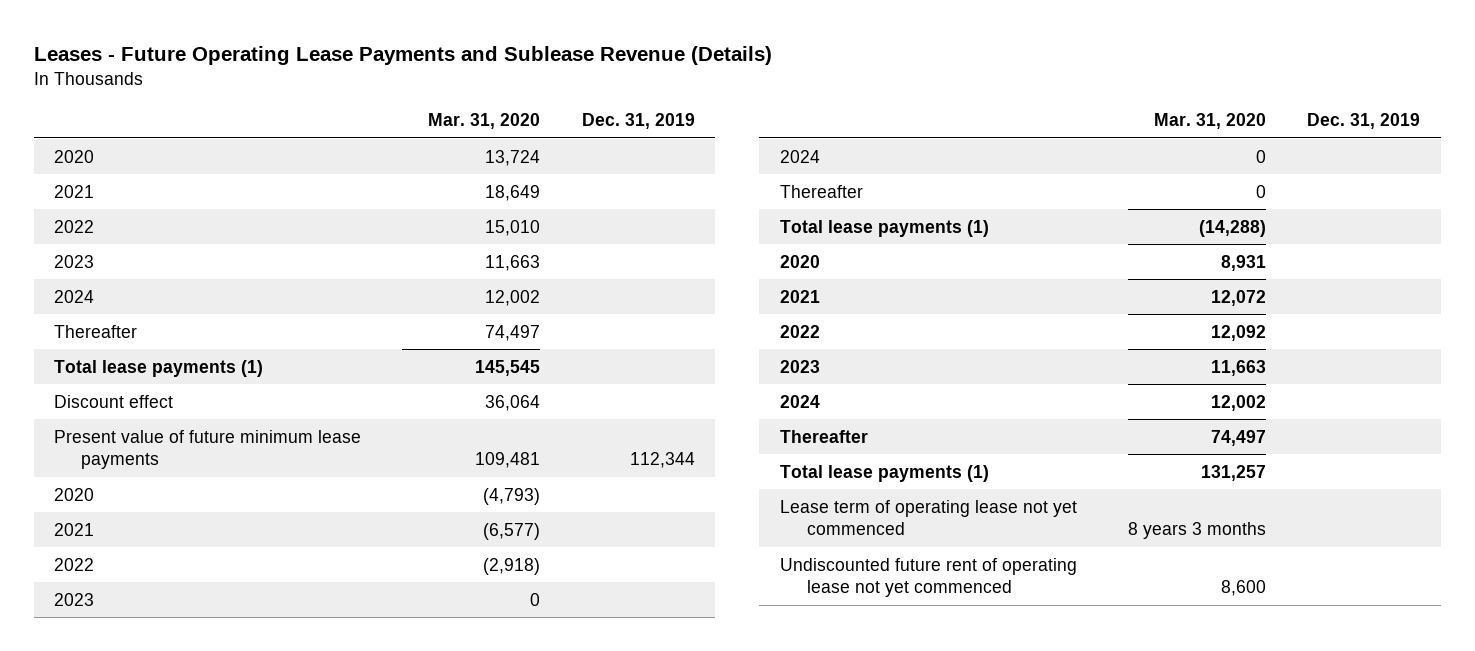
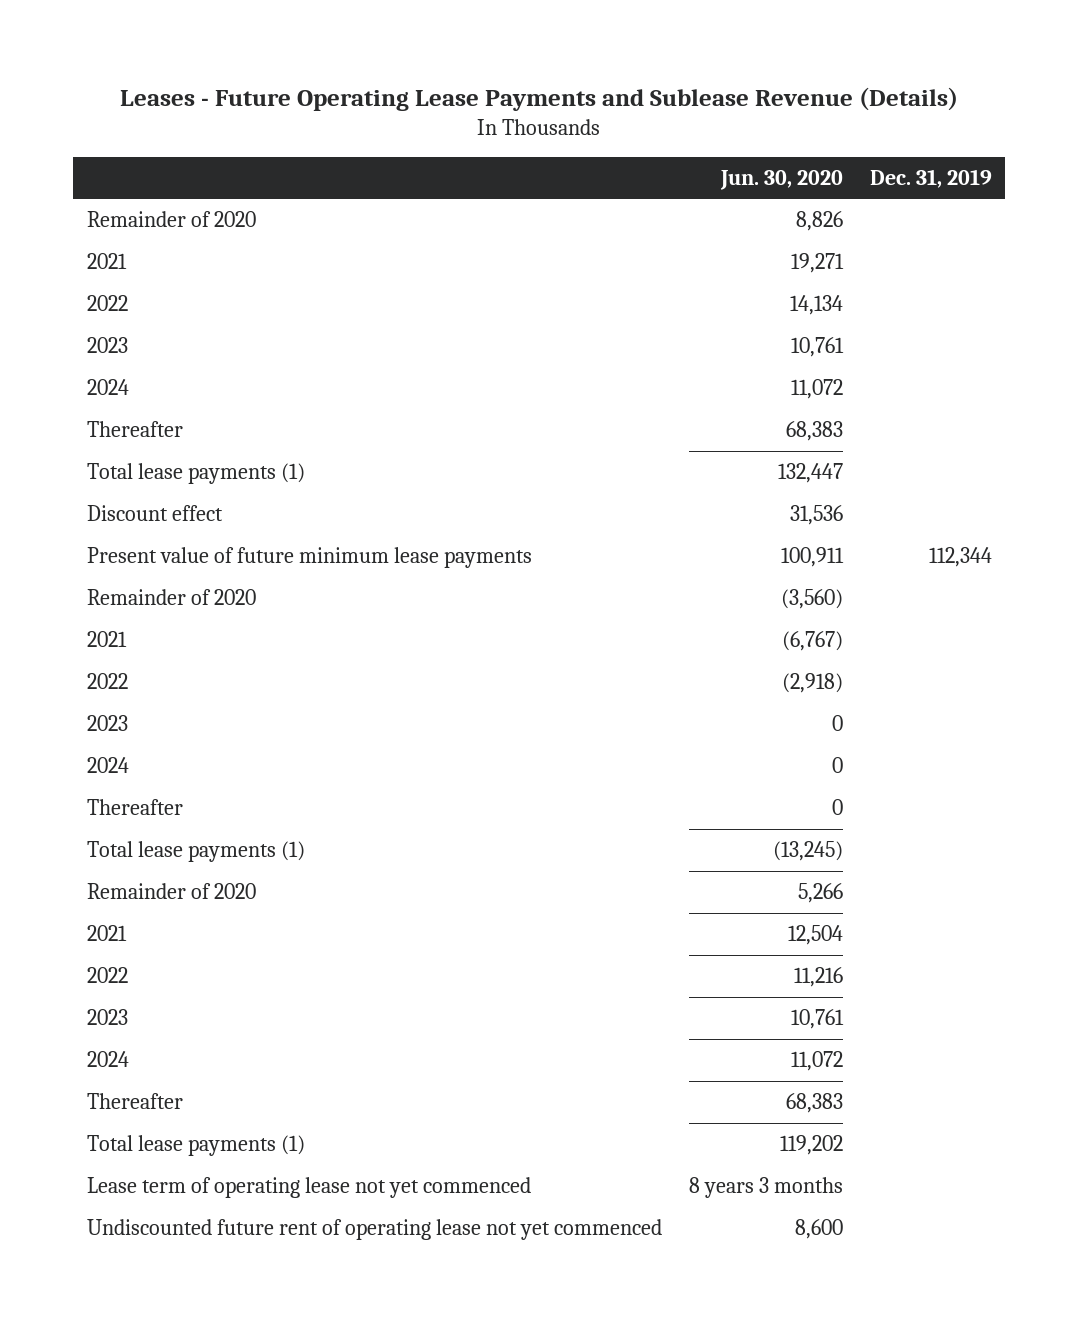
[428,113,541,130] Mar. 31, 2020 -> none
none -> [719,169,843,190] Jun. 30, 2020
[54,149,95,163] 2020 -> [86,211,256,228] Remainder of 2020
[54,487,95,501] 2020 -> [86,589,256,606] Remainder of 2020
[780,254,821,268] 2020 -> [86,883,256,900] Remainder of 2020

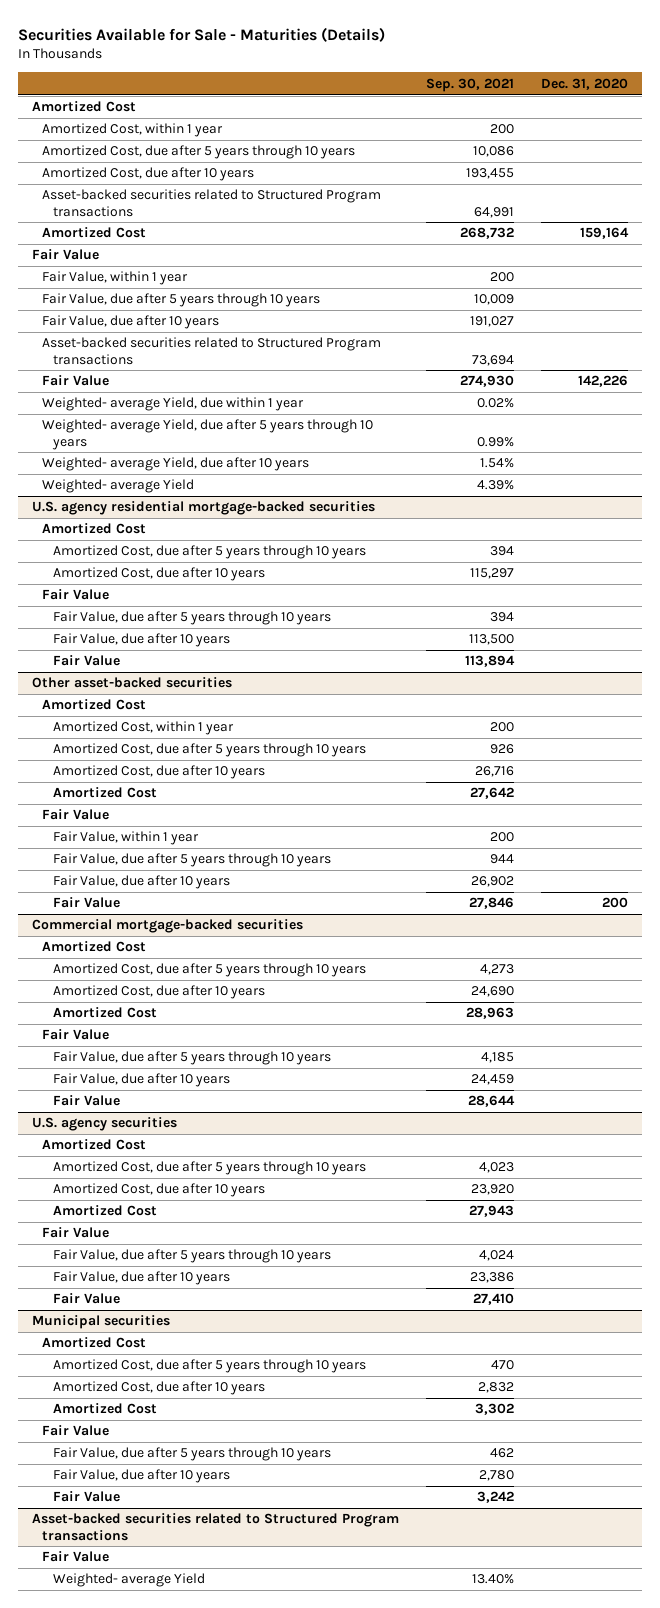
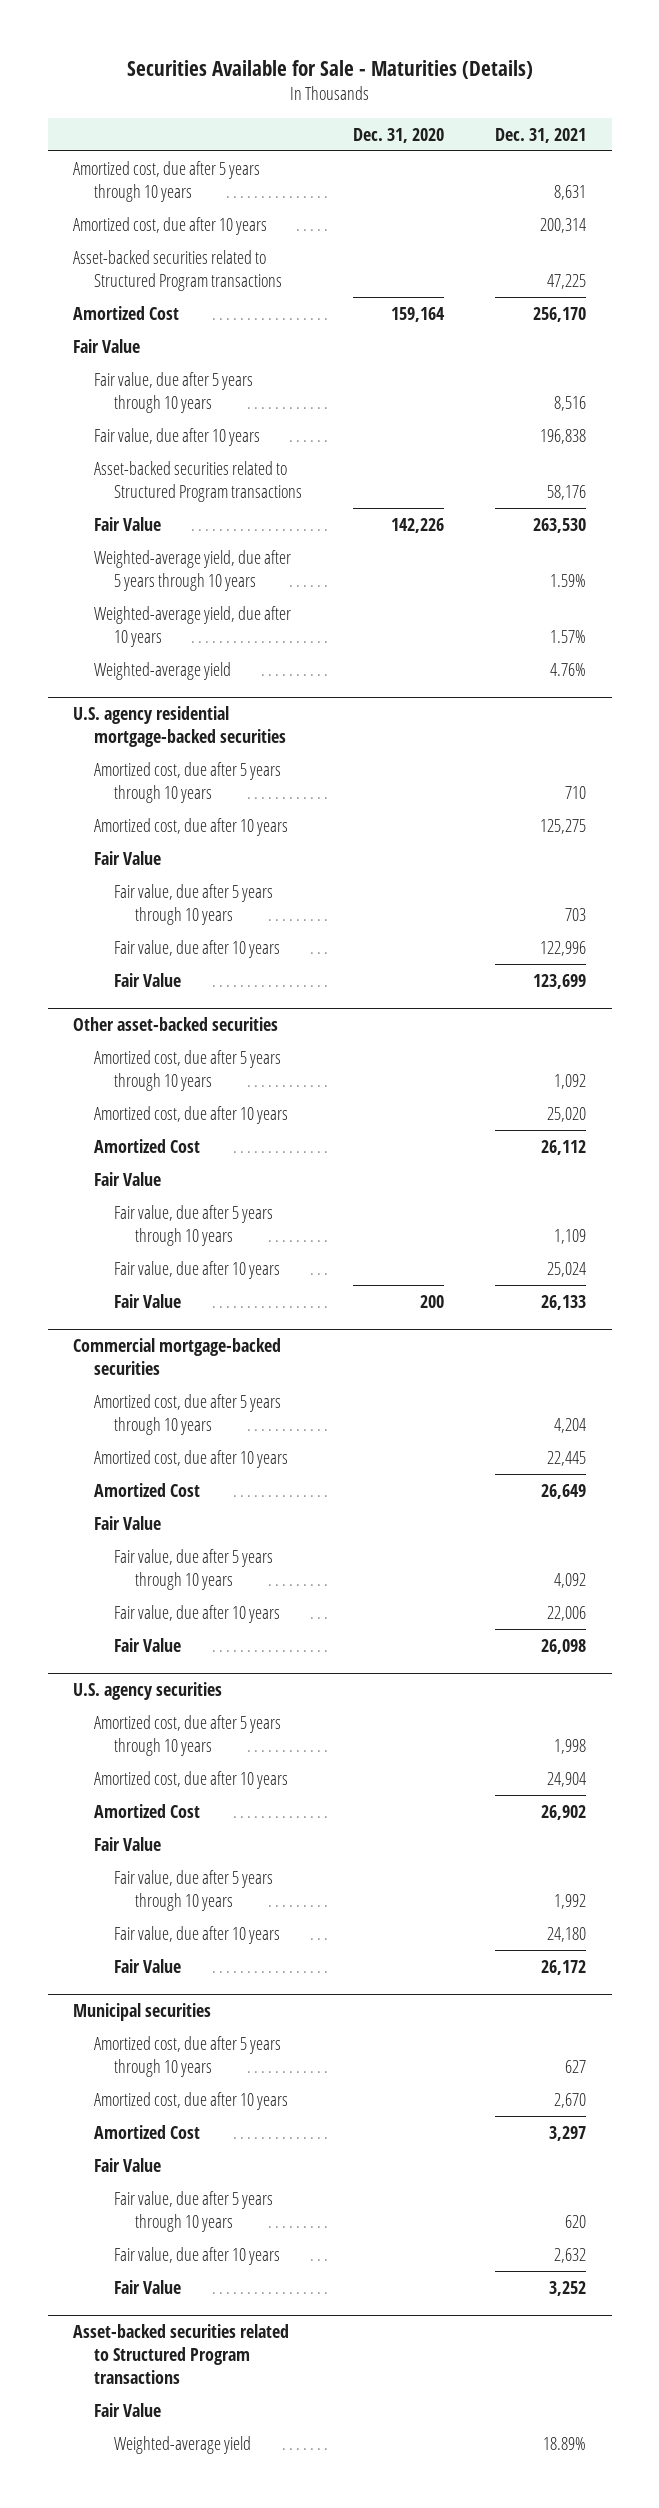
[425,77,514,92] Sep. 30, 2021 -> none
none -> [495,127,587,143] Dec. 31, 2021
[31,101,136,113] Amortized Cost -> none
[42,123,224,138] Amortized Cost, within 1 year -> none
[42,145,356,160] Amortized Cost, due after 5 years through 10 years -> [73,160,261,202] Amortized cost, due after 5 years through 10 years
[42,167,255,182] Amortized Cost, due after 10 years -> [73,216,268,235] Amortized cost, due after 10 years
[42,271,189,286] Fair Value, within 1 year -> none
[42,293,321,308] Fair Value, due after 5 years through 10 years -> [93,371,253,413] Fair value, due after 5 years through 10 years
[42,315,220,330] Fair Value, due after 10 years -> [93,427,260,446] Fair value, due after 10 years
[42,397,305,412] Weighted- average Yield, due within 1 year -> none
[42,419,374,450] Weighted- average Yield, due after 5 years through 10 years -> [93,549,291,591] Weighted-average yield, due after 5 years through 10 years
[42,457,310,472] Weighted- average Yield, due after 10 years -> [93,605,291,647] Weighted-average yield, due after 10 years
[42,479,195,494] Weighted- average Yield -> [93,661,231,680] Weighted-average yield
[42,523,147,535] Amortized Cost -> none
[53,545,367,560] Amortized Cost, due after 5 years through 10 years -> [93,761,281,803] Amortized cost, due after 5 years through 10 years
[53,567,266,582] Amortized Cost, due after 10 years -> [93,817,288,836] Amortized cost, due after 10 years
[53,611,332,626] Fair Value, due after 5 years through 10 years -> [114,883,274,925] Fair value, due after 5 years through 10 years
[53,633,231,648] Fair Value, due after 10 years -> [114,939,281,958] Fair value, due after 10 years
[42,699,147,711] Amortized Cost -> none
[53,721,235,736] Amortized Cost, within 1 year -> none
[53,743,367,758] Amortized Cost, due after 5 years through 10 years -> [93,1049,281,1091] Amortized cost, due after 5 years through 10 years
[53,765,266,780] Amortized Cost, due after 10 years -> [93,1105,288,1124] Amortized cost, due after 10 years
[53,831,200,846] Fair Value, within 1 year -> none
[53,853,332,868] Fair Value, due after 5 years through 10 years -> [114,1204,274,1246] Fair value, due after 5 years through 10 years
[53,875,231,890] Fair Value, due after 10 years -> [114,1260,281,1279] Fair value, due after 10 years
[42,941,147,953] Amortized Cost -> none
[53,963,367,978] Amortized Cost, due after 5 years through 10 years -> [93,1393,281,1435] Amortized cost, due after 5 years through 10 years
[53,985,266,1000] Amortized Cost, due after 10 years -> [93,1449,288,1468] Amortized cost, due after 10 years
[53,1051,332,1066] Fair Value, due after 5 years through 10 years -> [114,1548,274,1590] Fair value, due after 5 years through 10 years
[53,1073,231,1088] Fair Value, due after 10 years -> [114,1604,281,1623] Fair value, due after 10 years
[42,1139,147,1151] Amortized Cost -> none
[53,1161,367,1176] Amortized Cost, due after 5 years through 10 years -> [93,1714,281,1756] Amortized cost, due after 5 years through 10 years
[53,1183,266,1198] Amortized Cost, due after 10 years -> [93,1770,288,1789] Amortized cost, due after 10 years
[53,1249,332,1264] Fair Value, due after 5 years through 10 years -> [114,1869,274,1911] Fair value, due after 5 years through 10 years
[53,1271,231,1286] Fair Value, due after 10 years -> [114,1925,281,1944] Fair value, due after 10 years
[42,1337,147,1349] Amortized Cost -> none
[53,1359,367,1374] Amortized Cost, due after 5 years through 10 years -> [93,2035,281,2077] Amortized cost, due after 5 years through 10 years
[53,1381,266,1396] Amortized Cost, due after 10 years -> [93,2091,288,2110] Amortized cost, due after 10 years
[53,1447,332,1462] Fair Value, due after 5 years through 10 years -> [114,2190,274,2232] Fair value, due after 5 years through 10 years
[53,1469,231,1484] Fair Value, due after 10 years -> [114,2246,281,2265] Fair value, due after 10 years
[53,1573,206,1588] Weighted- average Yield -> [114,2435,252,2454] Weighted-average yield

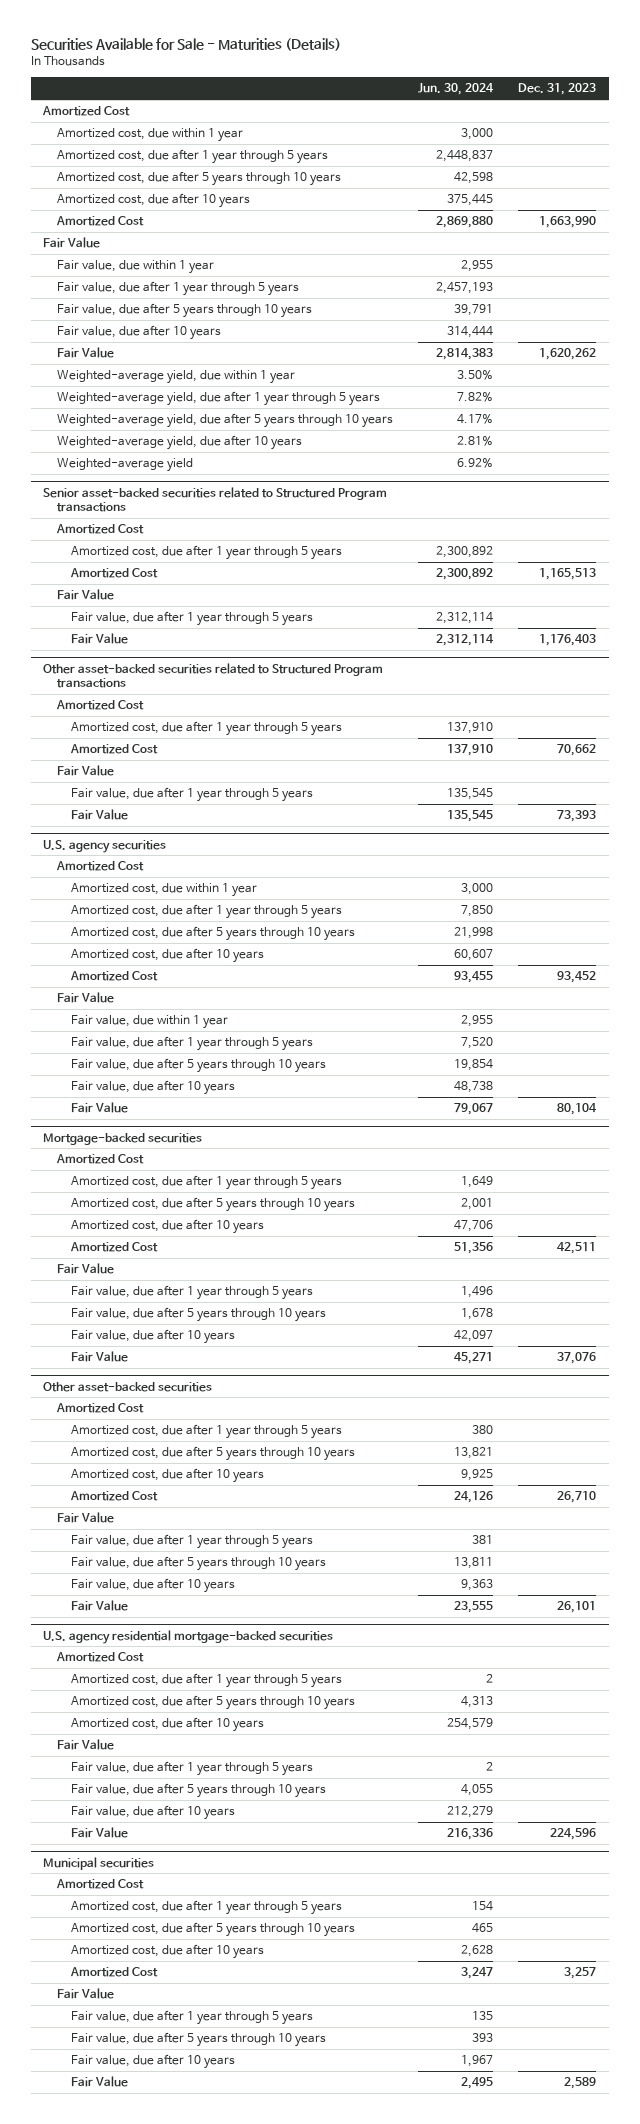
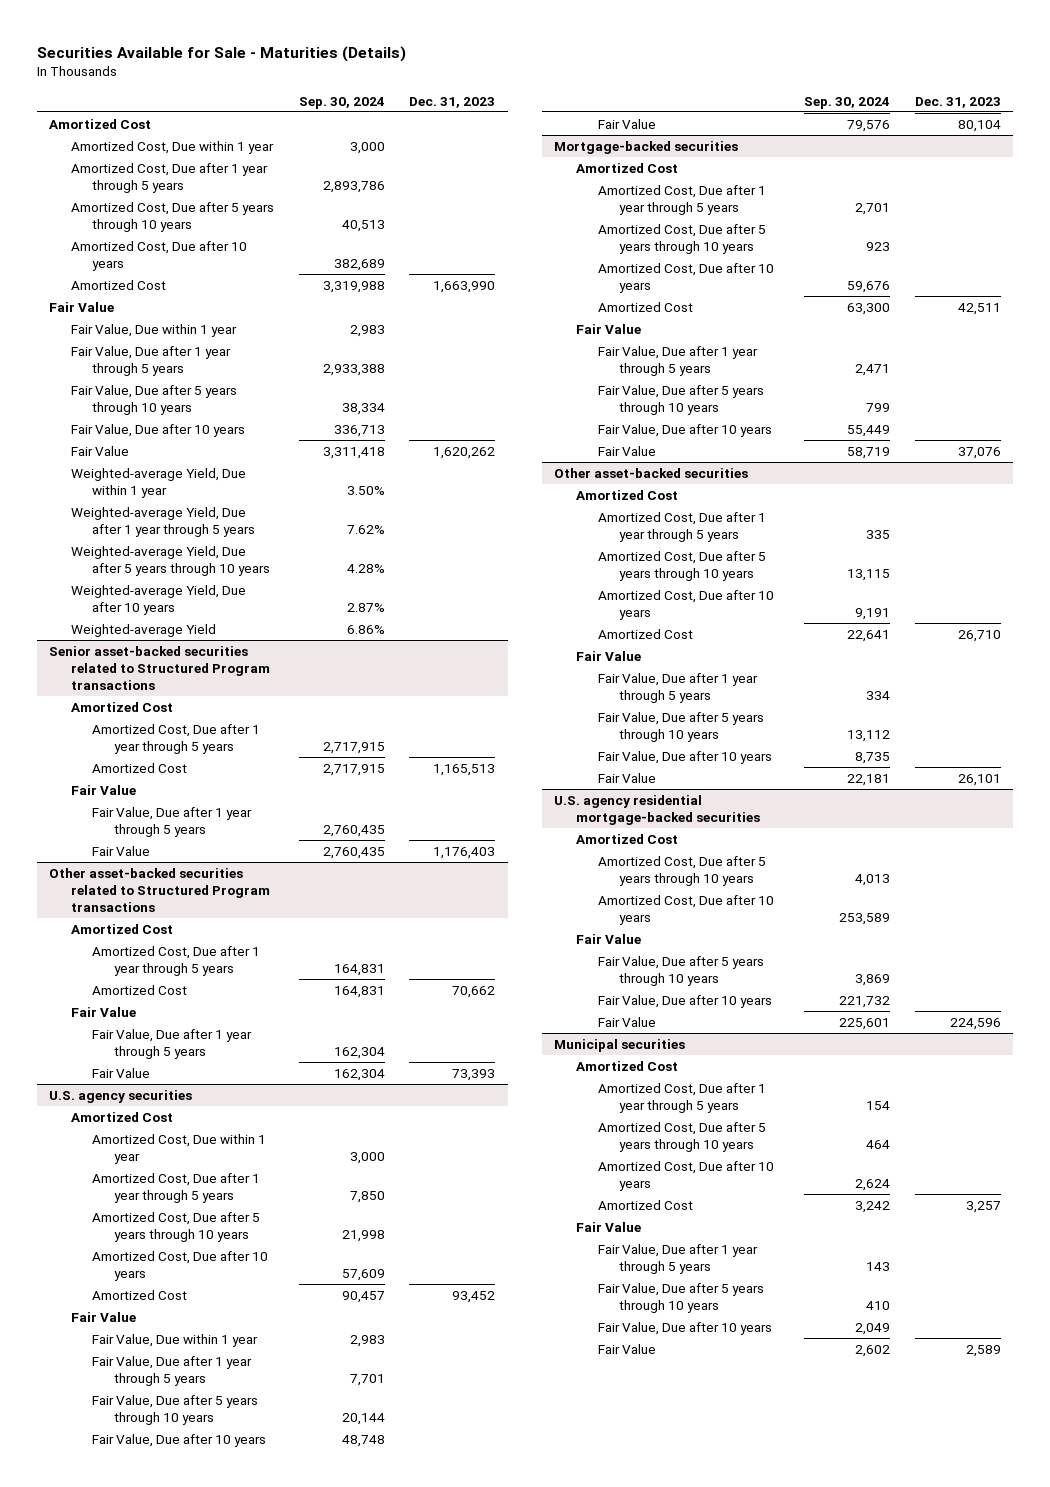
[418,83,495,96] Jun. 30, 2024 -> none
none -> [298,96,385,109] Sep. 30, 2024
[57,128,244,143] Amortized cost, due within 1 year -> [70,140,274,154] Amortized Cost, Due within 1 year
[57,149,329,165] Amortized cost, due after 1 year through 5 years -> [70,162,268,193] Amortized Cost, Due after 1 year through 5 years
[57,171,342,187] Amortized cost, due after 5 years through 10 years -> [70,201,274,232] Amortized Cost, Due after 5 years through 10 years
[57,193,251,209] Amortized cost, due after 10 years -> [70,240,247,271] Amortized Cost, Due after 10 years
[57,260,215,275] Fair value, due within 1 year -> [70,323,237,337] Fair Value, Due within 1 year
[57,281,300,297] Fair value, due after 1 year through 5 years -> [70,345,231,376] Fair Value, Due after 1 year through 5 years
[57,303,313,319] Fair value, due after 5 years through 10 years -> [70,384,237,415] Fair Value, Due after 5 years through 10 years
[57,325,222,341] Fair value, due after 10 years -> [70,423,245,437] Fair Value, Due after 10 years
[57,370,296,385] Weighted-average yield, due within 1 year -> [70,467,246,498] Weighted-average Yield, Due within 1 year
[57,391,381,407] Weighted-average yield, due after 1 year through 5 years -> [70,506,256,537] Weighted-average Yield, Due after 1 year through 5 years
[57,413,394,429] Weighted-average yield, due after 5 years through 10 years -> [70,545,271,576] Weighted-average Yield, Due after 5 years through 10 years
[57,435,303,451] Weighted-average yield, due after 10 years -> [70,584,246,615] Weighted-average Yield, Due after 10 years
[57,458,194,473] Weighted-average yield -> [70,623,216,637] Weighted-average Yield
[70,545,342,561] Amortized cost, due after 1 year through 5 years -> [92,723,261,754] Amortized Cost, Due after 1 year through 5 years
[70,611,313,627] Fair value, due after 1 year through 5 years -> [92,806,253,837] Fair Value, Due after 1 year through 5 years
[70,721,342,737] Amortized cost, due after 1 year through 5 years -> [92,945,261,976] Amortized Cost, Due after 1 year through 5 years
[70,787,313,803] Fair value, due after 1 year through 5 years -> [92,1028,253,1059] Fair Value, Due after 1 year through 5 years
[70,883,257,898] Amortized cost, due within 1 year -> [92,1133,267,1164] Amortized Cost, Due within 1 year
[70,904,342,920] Amortized cost, due after 1 year through 5 years -> [92,1172,261,1203] Amortized Cost, Due after 1 year through 5 years
[70,926,355,942] Amortized cost, due after 5 years through 10 years -> [92,1211,261,1242] Amortized Cost, Due after 5 years through 10 years
[70,948,264,964] Amortized cost, due after 10 years -> [92,1250,269,1281] Amortized Cost, Due after 10 years
[70,1015,228,1030] Fair value, due within 1 year -> [92,1333,259,1347] Fair Value, Due within 1 year
[70,1036,313,1052] Fair value, due after 1 year through 5 years -> [92,1355,253,1386] Fair Value, Due after 1 year through 5 years
[70,1058,326,1074] Fair value, due after 5 years through 10 years -> [92,1394,259,1425] Fair Value, Due after 5 years through 10 years
[70,1080,235,1096] Fair value, due after 10 years -> [92,1433,267,1447] Fair Value, Due after 10 years
[70,1175,342,1191] Amortized cost, due after 1 year through 5 years -> [597,184,766,215] Amortized Cost, Due after 1 year through 5 years
[70,1197,355,1213] Amortized cost, due after 5 years through 10 years -> [597,223,766,254] Amortized Cost, Due after 5 years through 10 years
[70,1219,264,1235] Amortized cost, due after 10 years -> [597,262,774,293] Amortized Cost, Due after 10 years
[70,1285,313,1301] Fair value, due after 1 year through 5 years -> [597,345,758,376] Fair Value, Due after 1 year through 5 years
[70,1307,326,1323] Fair value, due after 5 years through 10 years -> [597,384,764,415] Fair Value, Due after 5 years through 10 years
[70,1329,235,1345] Fair value, due after 10 years -> [597,423,772,437] Fair Value, Due after 10 years
[70,1424,342,1440] Amortized cost, due after 1 year through 5 years -> [597,511,766,542] Amortized Cost, Due after 1 year through 5 years
[70,1446,355,1462] Amortized cost, due after 5 years through 10 years -> [597,550,766,581] Amortized Cost, Due after 5 years through 10 years
[70,1468,264,1484] Amortized cost, due after 10 years -> [597,589,774,620] Amortized Cost, Due after 10 years
[70,1534,313,1550] Fair value, due after 1 year through 5 years -> [597,672,758,703] Fair Value, Due after 1 year through 5 years
[70,1556,326,1572] Fair value, due after 5 years through 10 years -> [597,711,764,742] Fair Value, Due after 5 years through 10 years
[70,1578,235,1594] Fair value, due after 10 years -> [597,750,772,764] Fair Value, Due after 10 years
[70,1673,342,1689] Amortized cost, due after 1 year through 5 years -> none
[70,1695,355,1711] Amortized cost, due after 5 years through 10 years -> [597,855,766,886] Amortized Cost, Due after 5 years through 10 years
[70,1717,264,1733] Amortized cost, due after 10 years -> [597,894,774,925] Amortized Cost, Due after 10 years
[70,1761,313,1777] Fair value, due after 1 year through 5 years -> none
[70,1783,326,1799] Fair value, due after 5 years through 10 years -> [597,955,764,986] Fair Value, Due after 5 years through 10 years
[70,1805,235,1821] Fair value, due after 10 years -> [597,994,772,1008] Fair Value, Due after 10 years
[70,1900,342,1916] Amortized cost, due after 1 year through 5 years -> [597,1082,766,1113] Amortized Cost, Due after 1 year through 5 years
[70,1922,355,1938] Amortized cost, due after 5 years through 10 years -> [597,1121,766,1152] Amortized Cost, Due after 5 years through 10 years
[70,1944,264,1960] Amortized cost, due after 10 years -> [597,1160,774,1191] Amortized Cost, Due after 10 years
[70,2010,313,2026] Fair value, due after 1 year through 5 years -> [597,1243,758,1274] Fair Value, Due after 1 year through 5 years
[70,2032,326,2048] Fair value, due after 5 years through 10 years -> [597,1282,764,1313] Fair Value, Due after 5 years through 10 years
[70,2054,235,2070] Fair value, due after 10 years -> [597,1321,772,1335] Fair Value, Due after 10 years

